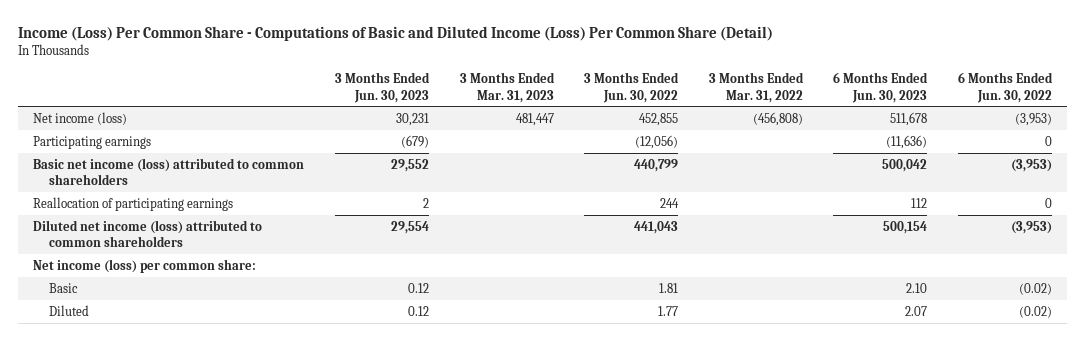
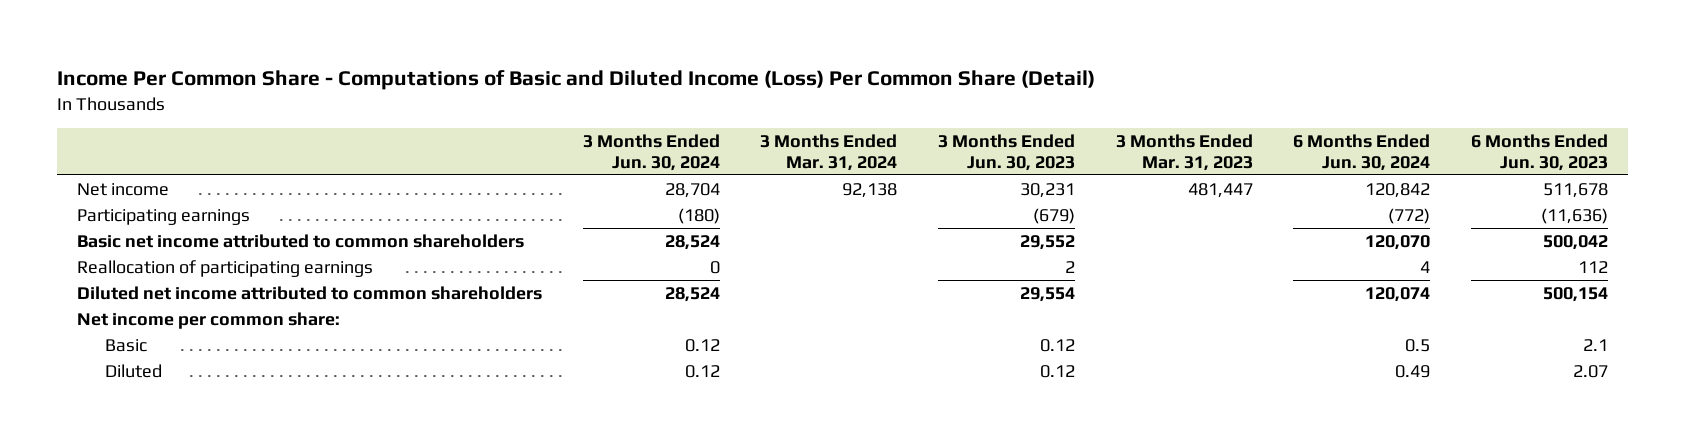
[18,25,774,41] Income (Loss) Per Common Share - Computations of Basic and Diluted Income (Loss) Per Common Share (Detail) -> [57,70,1096,91] Income Per Common Share - Computations of Basic and Diluted Income (Loss) Per Common Share (Detail)
[584,72,680,103] 3 Months Ended Jun. 30, 2022 -> none
[708,72,804,103] 3 Months Ended Mar. 31, 2022 -> none
[957,72,1053,103] 6 Months Ended Jun. 30, 2022 -> none
none -> [582,133,720,171] 3 Months Ended Jun. 30, 2024
none -> [760,133,898,171] 3 Months Ended Mar. 31, 2024
none -> [1293,133,1431,171] 6 Months Ended Jun. 30, 2024
[33,111,128,125] Net income (loss) -> [77,182,170,196] Net income
[33,157,305,185] Basic net income (loss) attributed to common shareholders -> [77,233,525,248] Basic net income attributed to common shareholders
[33,219,263,247] Diluted net income (loss) attributed to common shareholders -> [77,285,543,300] Diluted net income attributed to common shareholders
[33,258,257,273] Net income (loss) per common share: -> [77,311,341,329] Net income per common share:
[906,282,928,293] 2.10 -> [1582,338,1608,351] 2.1

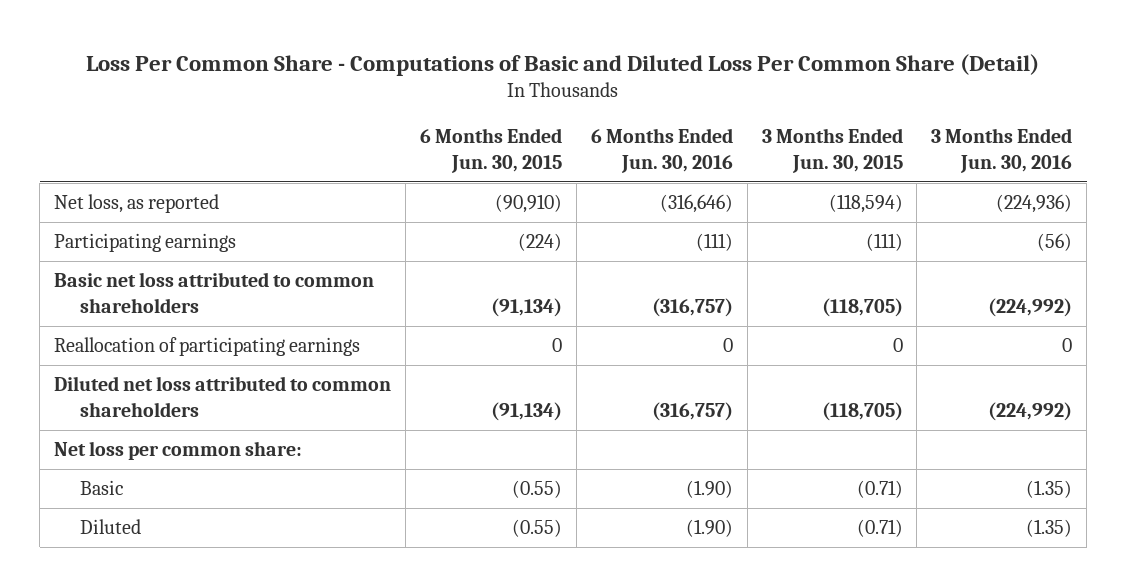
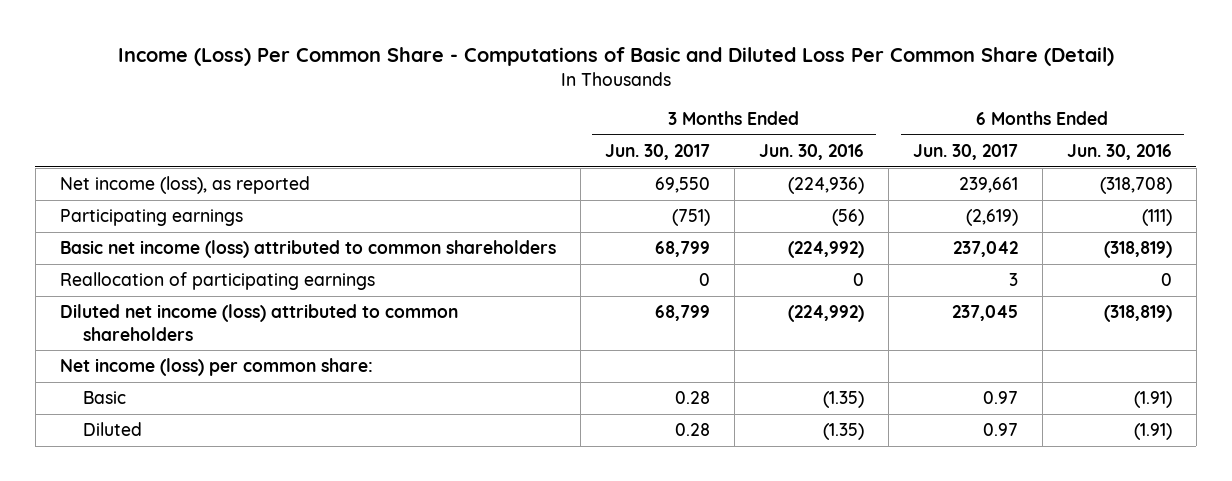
[86,53,1040,76] Loss Per Common Share - Computations of Basic and Diluted Loss Per Common Share (Detail) -> [117,47,1114,67] Income (Loss) Per Common Share - Computations of Basic and Diluted Loss Per Common Share (Detail)
[420,128,563,174] 6 Months Ended Jun. 30, 2015 -> none
[761,128,903,174] 3 Months Ended Jun. 30, 2015 -> none
none -> [604,144,710,161] Jun. 30, 2017
none -> [912,144,1018,161] Jun. 30, 2017
[54,194,220,214] Net loss, as reported -> [59,176,310,195] Net income (loss), as reported
[659,194,733,214] (316,646) -> [1099,177,1172,195] (318,708)
[54,272,375,313] Basic net loss attributed to common shareholders -> [59,240,556,259] Basic net income (loss) attributed to common shareholders
[651,297,733,317] (316,757) -> [1103,241,1172,259] (318,819)
[54,376,392,417] Diluted net loss attributed to common shareholders -> [59,304,458,341] Diluted net income (loss) attributed to common shareholders
[651,401,733,421] (316,757) -> [1103,305,1172,323] (318,819)
[54,441,303,461] Net loss per common share: -> [59,358,373,377] Net income (loss) per common share:
[685,480,733,499] (1.90) -> [1133,391,1172,409] (1.91)
[685,519,733,538] (1.90) -> [1133,423,1172,441] (1.91)

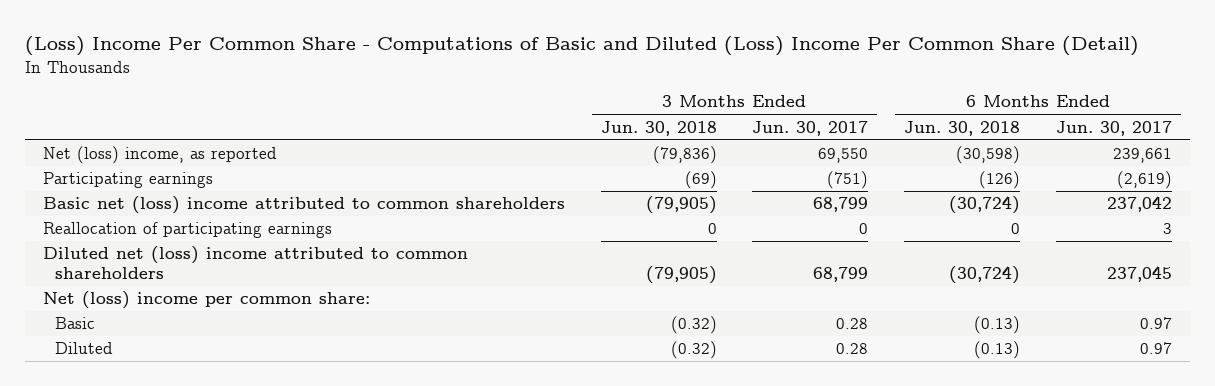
[117,47,1114,67] Income (Loss) Per Common Share - Computations of Basic and Diluted Loss Per Common Share (Detail) -> [24,36,1139,57] (Loss) Income Per Common Share - Computations of Basic and Diluted (Loss) Income Per Common Share (Detail)
[758,144,864,161] Jun. 30, 2016 -> none
[1066,144,1172,161] Jun. 30, 2016 -> none
none -> [600,120,717,136] Jun. 30, 2018
none -> [904,120,1021,136] Jun. 30, 2018
[59,176,310,195] Net income (loss), as reported -> [42,146,277,165] Net (loss) income, as reported
[59,240,556,259] Basic net income (loss) attributed to common shareholders -> [42,196,565,215] Basic net (loss) income attributed to common shareholders
[59,304,458,341] Diluted net income (loss) attributed to common shareholders -> [42,246,468,280] Diluted net (loss) income attributed to common shareholders
[59,358,373,377] Net income (loss) per common share: -> [42,291,370,310] Net (loss) income per common share:

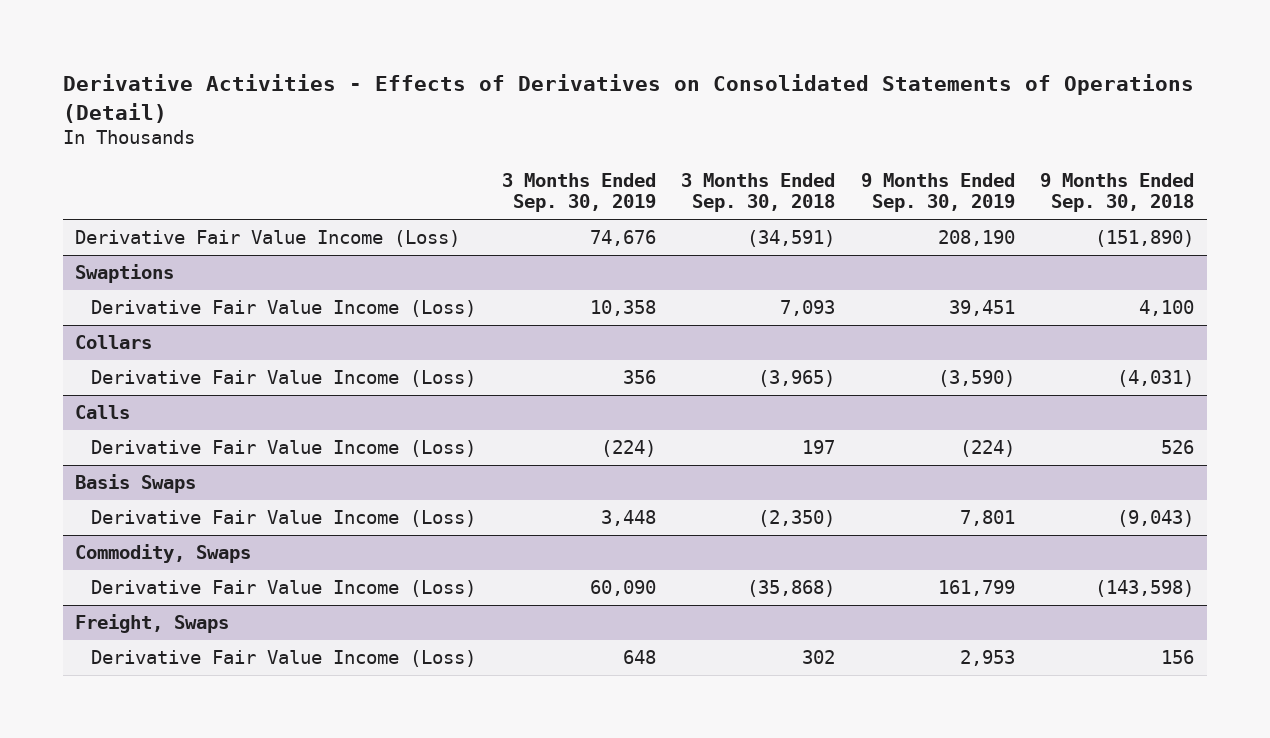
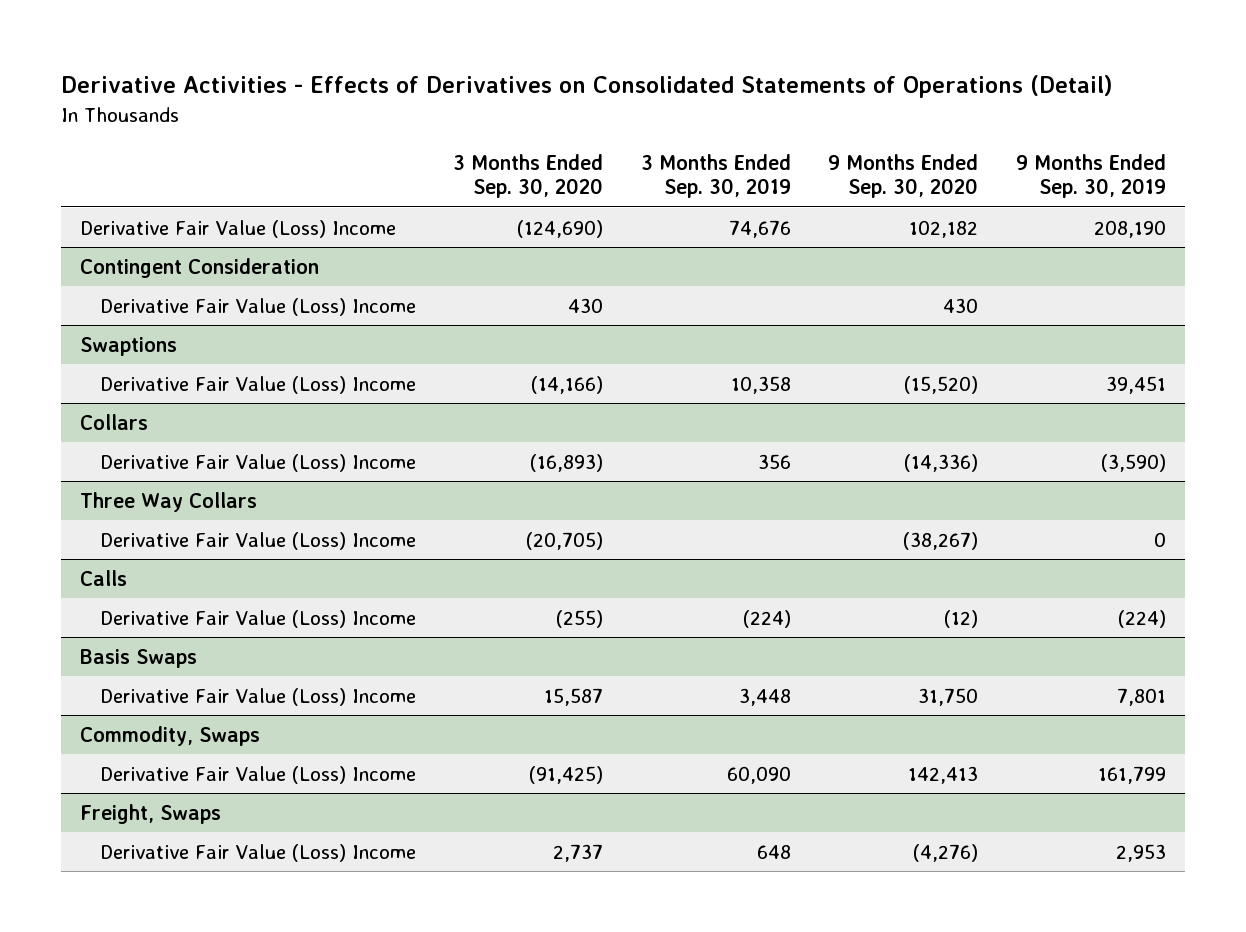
[681,172,836,213] 3 Months Ended Sep. 30, 2018 -> none
[1040,172,1195,213] 9 Months Ended Sep. 30, 2018 -> none
none -> [453,153,604,199] 3 Months Ended Sep. 30, 2020
none -> [828,153,979,199] 9 Months Ended Sep. 30, 2020
[75,230,461,248] Derivative Fair Value Income (Loss) -> [79,219,396,238] Derivative Fair Value (Loss) Income
none -> [79,257,319,278] Contingent Consideration
none -> [99,297,416,316] Derivative Fair Value (Loss) Income
[91,300,477,318] Derivative Fair Value Income (Loss) -> [99,375,416,394] Derivative Fair Value (Loss) Income
[91,370,477,388] Derivative Fair Value Income (Loss) -> [99,453,416,472] Derivative Fair Value (Loss) Income
none -> [79,491,257,512] Three Way Collars
none -> [99,531,416,550] Derivative Fair Value (Loss) Income
[91,440,477,458] Derivative Fair Value Income (Loss) -> [99,609,416,628] Derivative Fair Value (Loss) Income
[91,510,477,528] Derivative Fair Value Income (Loss) -> [99,687,416,706] Derivative Fair Value (Loss) Income
[91,580,477,598] Derivative Fair Value Income (Loss) -> [99,765,416,784] Derivative Fair Value (Loss) Income
[91,650,477,668] Derivative Fair Value Income (Loss) -> [99,843,416,862] Derivative Fair Value (Loss) Income

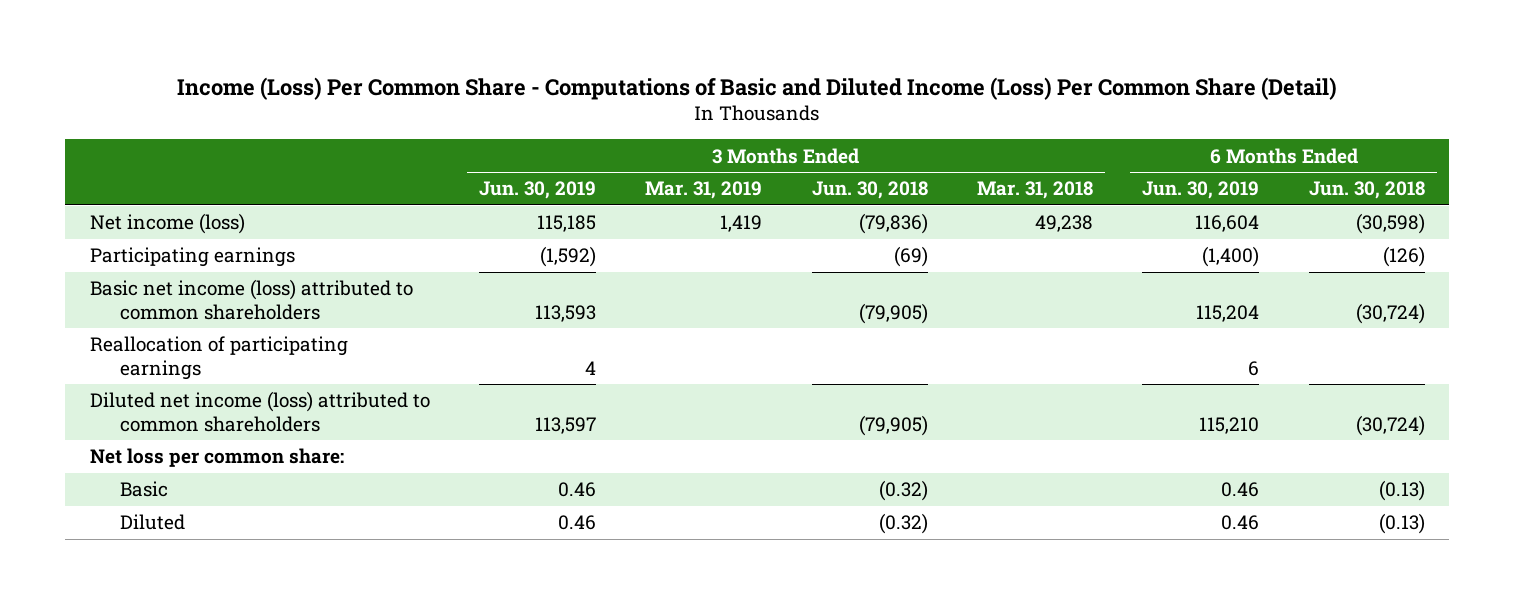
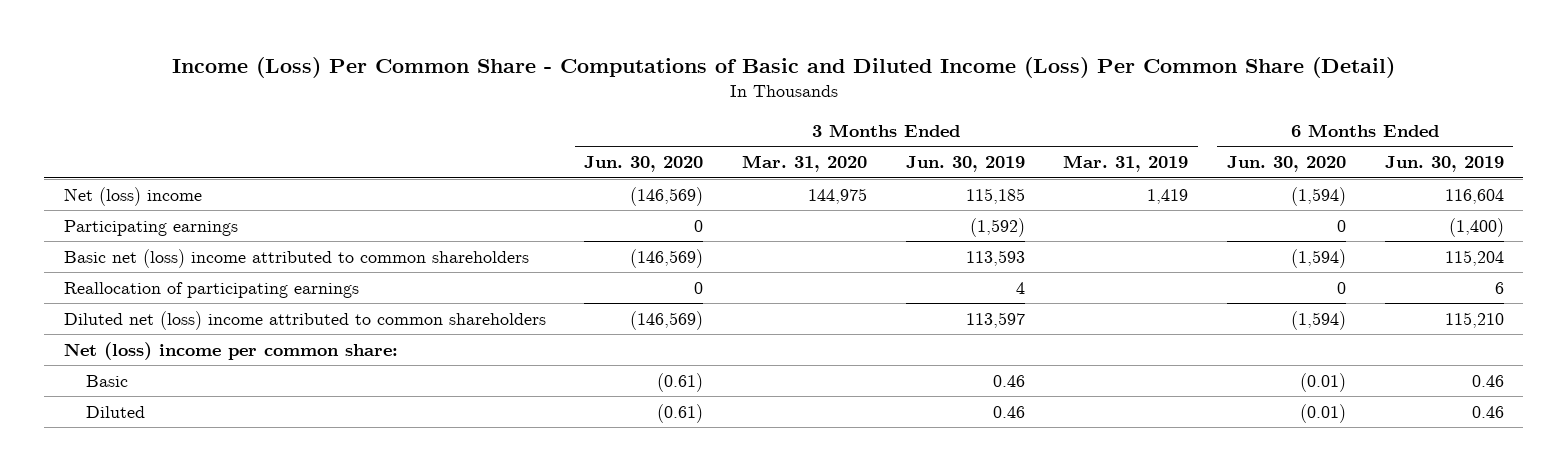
[811,181,928,200] Jun. 30, 2018 -> none
[977,181,1094,200] Mar. 31, 2018 -> none
[1308,181,1425,200] Jun. 30, 2018 -> none
none -> [584,156,704,173] Jun. 30, 2020
none -> [742,155,868,173] Mar. 31, 2020
none -> [1226,156,1346,173] Jun. 30, 2020
[89,213,245,235] Net income (loss) -> [63,186,202,206] Net (loss) income
[89,279,413,320] Basic net income (loss) attributed to common shareholders -> [63,248,529,268] Basic net (loss) income attributed to common shareholders
[89,391,430,432] Diluted net income (loss) attributed to common shareholders -> [63,310,546,330] Diluted net (loss) income attributed to common shareholders
[89,448,344,468] Net loss per common share: -> [63,341,398,360] Net (loss) income per common share:

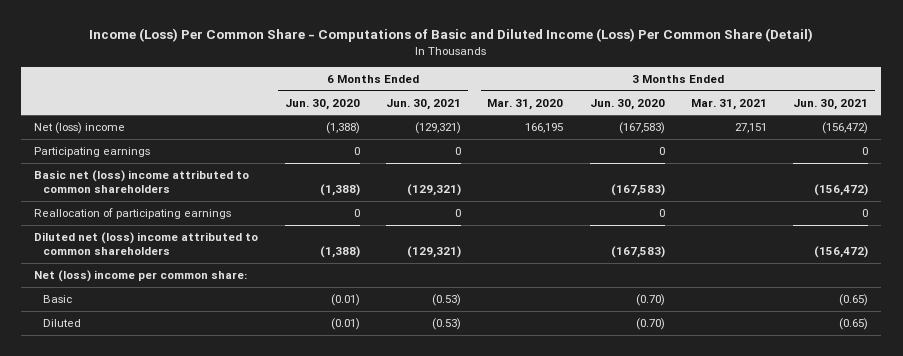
[905,156,1025,173] Jun. 30, 2019 -> none
[1063,155,1189,173] Mar. 31, 2019 -> none
[1384,156,1504,173] Jun. 30, 2019 -> none
none -> [385,98,461,110] Jun. 30, 2021
none -> [690,98,767,110] Mar. 31, 2021
none -> [793,98,869,110] Jun. 30, 2021
[630,186,704,206] (146,569) -> [618,122,665,135] (167,583)
[808,187,868,204] 144,975 -> [525,123,564,134] 166,195
[1290,186,1346,206] (1,594) -> [325,122,360,135] (1,388)
[630,248,704,268] (146,569) -> [610,184,665,197] (167,583)
[1290,248,1346,268] (1,594) -> [319,184,360,197] (1,388)
[630,310,704,330] (146,569) -> [610,246,665,259] (167,583)
[1290,310,1346,330] (1,594) -> [319,246,360,259] (1,388)
[657,372,704,392] (0.61) -> [635,294,665,307] (0.70)
[657,403,704,423] (0.61) -> [635,318,665,331] (0.70)

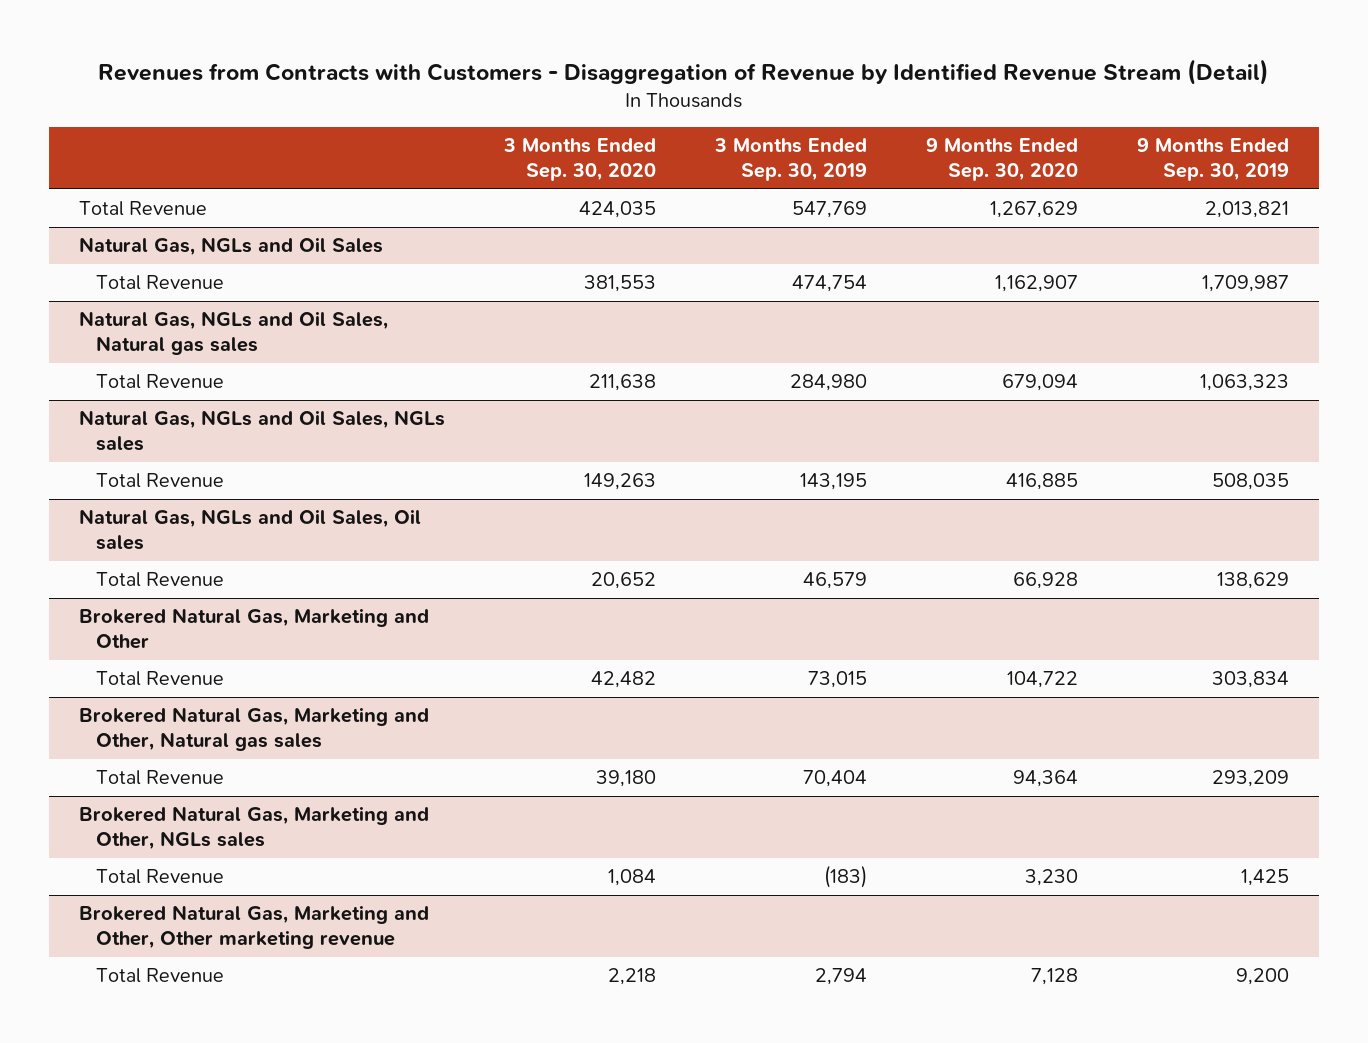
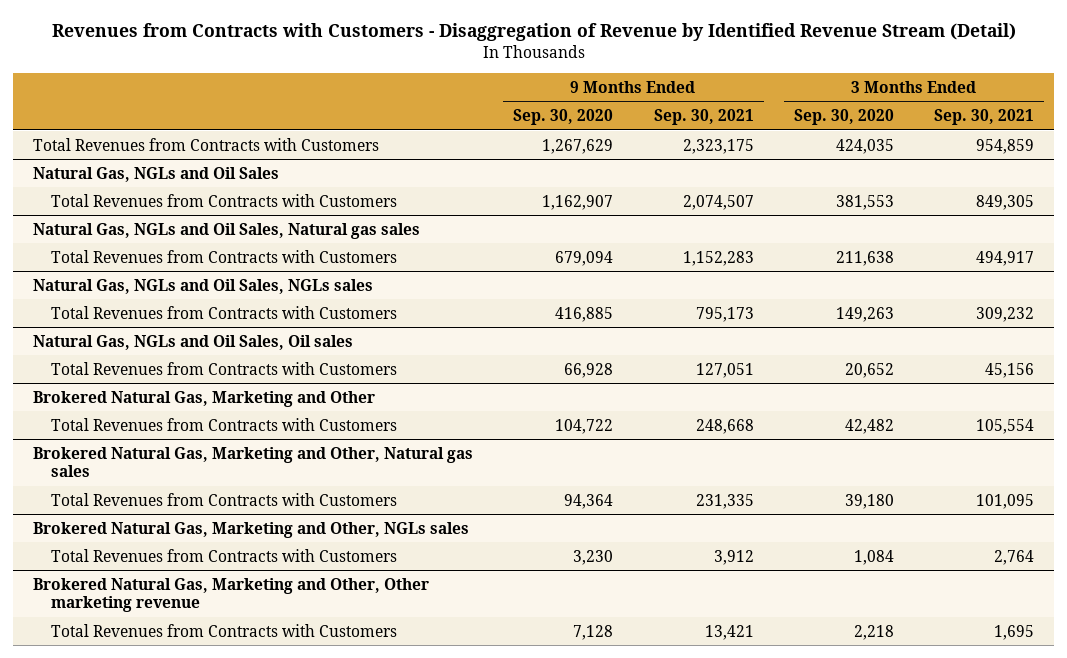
[714,138,868,181] 3 Months Ended Sep. 30, 2019 -> none
[1137,138,1290,181] 9 Months Ended Sep. 30, 2019 -> none
none -> [653,109,754,126] Sep. 30, 2021
none -> [934,109,1035,126] Sep. 30, 2021
[78,201,207,217] Total Revenue -> [33,137,380,151] Total Revenues from Contracts with Customers
[96,275,225,291] Total Revenue -> [51,193,398,207] Total Revenues from Contracts with Customers
[96,374,225,390] Total Revenue -> [51,249,398,263] Total Revenues from Contracts with Customers
[96,473,225,489] Total Revenue -> [51,305,398,319] Total Revenues from Contracts with Customers
[96,572,225,588] Total Revenue -> [51,361,398,375] Total Revenues from Contracts with Customers
[96,671,225,687] Total Revenue -> [51,417,398,431] Total Revenues from Contracts with Customers
[96,770,225,786] Total Revenue -> [51,492,398,506] Total Revenues from Contracts with Customers
[96,869,225,885] Total Revenue -> [51,548,398,562] Total Revenues from Contracts with Customers
[96,968,225,984] Total Revenue -> [51,623,398,637] Total Revenues from Contracts with Customers

